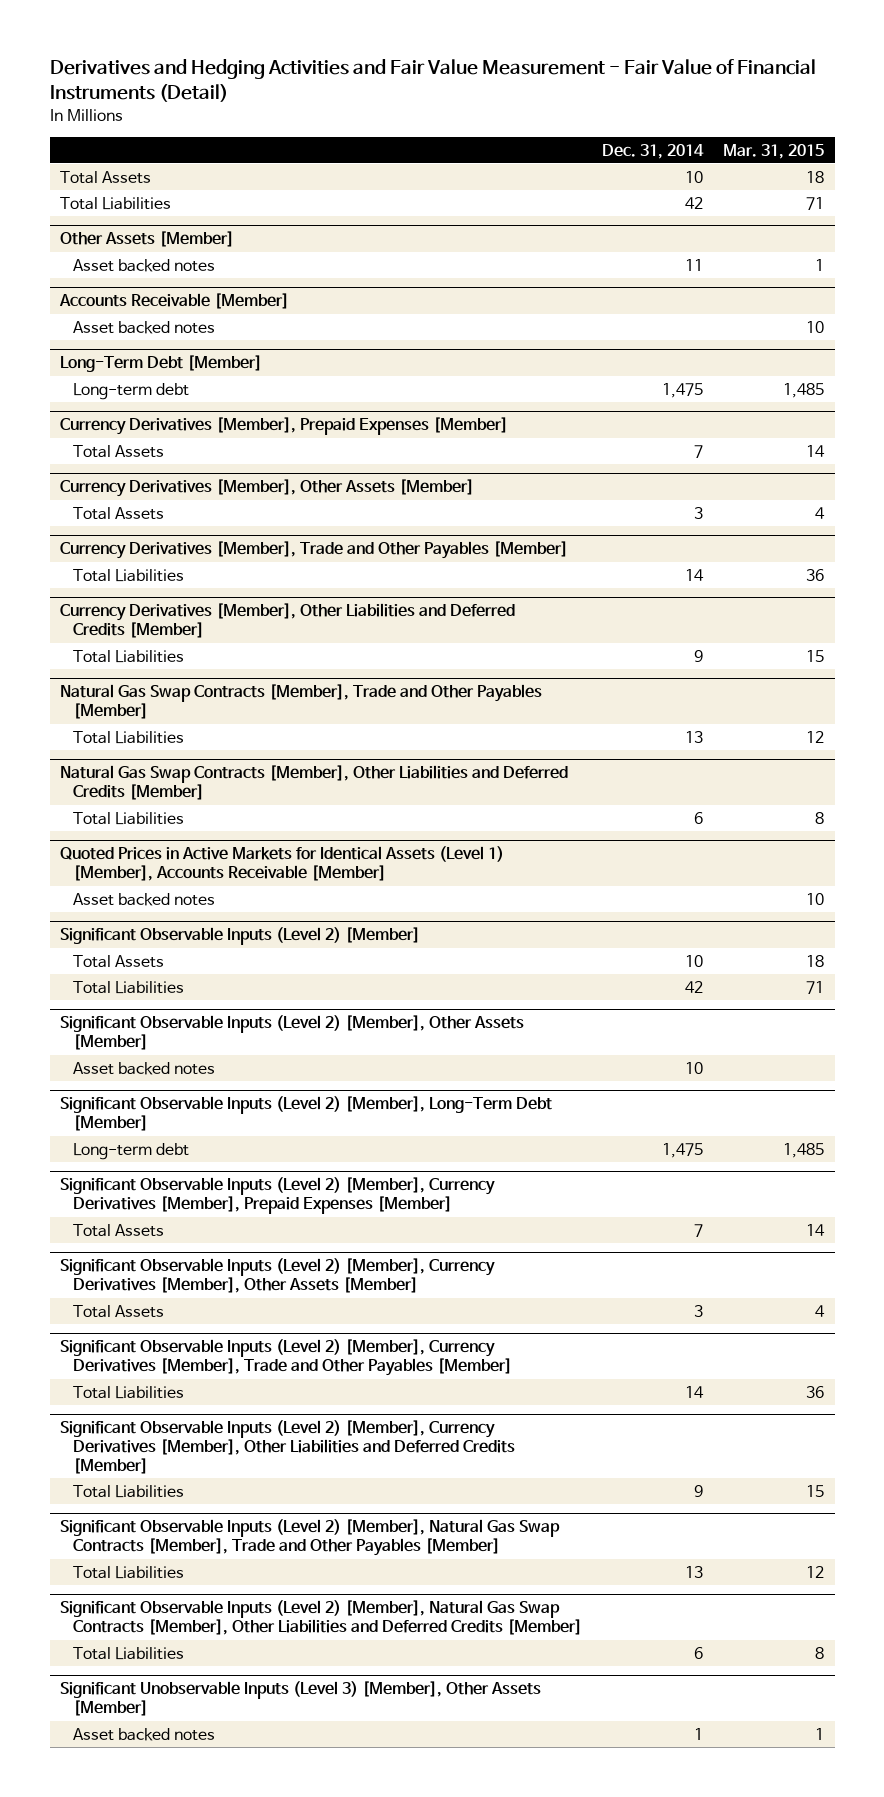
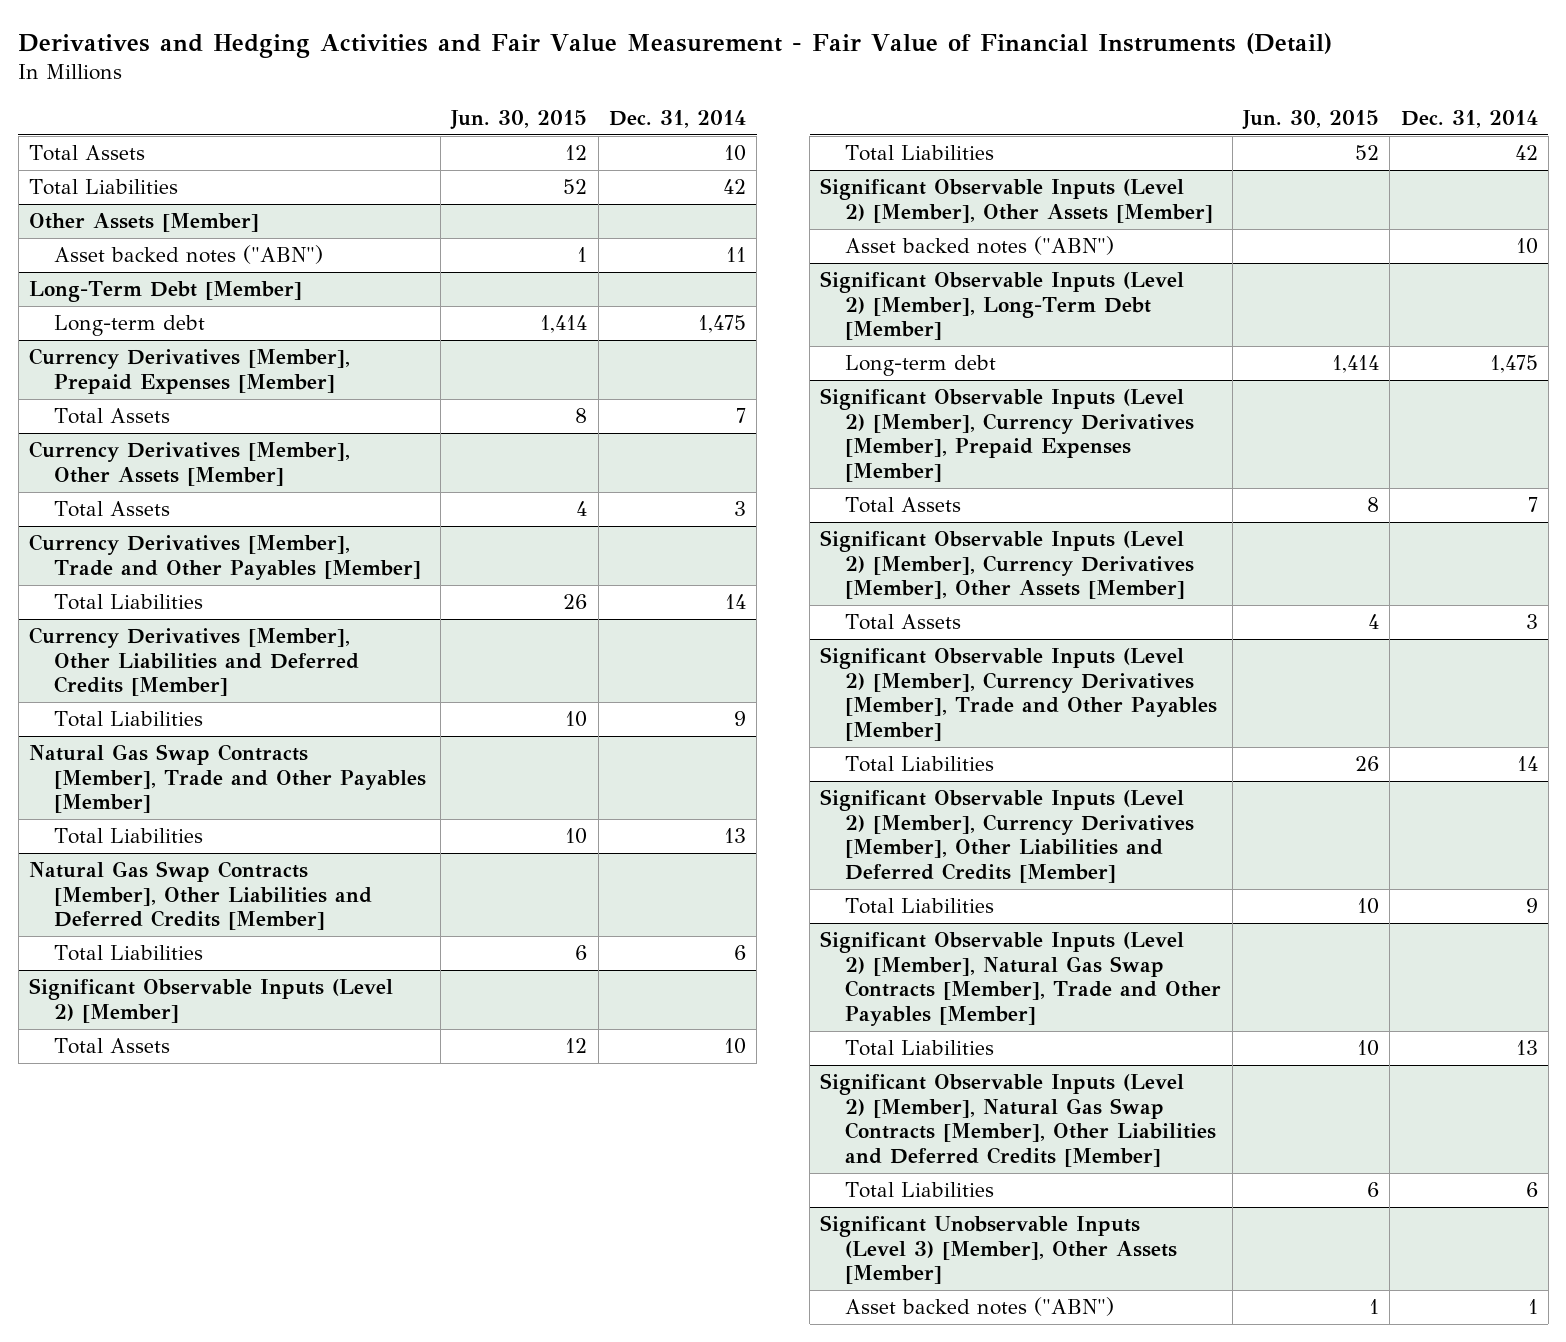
[723,143,825,159] Mar. 31, 2015 -> none
none -> [450,110,588,131] Jun. 30, 2015
[58,293,289,310] Accounts Receivable [Member] -> none
[72,320,215,334] Asset backed notes -> none
[72,258,215,272] Asset backed notes -> [53,245,323,265] Asset backed notes ("ABN")
[59,846,504,882] Quoted Prices in Active Markets for Identical Assets (Level 1) [Member], Accounts Receivable [Member] -> none
[72,892,215,906] Asset backed notes -> none
[72,1061,215,1075] Asset backed notes -> [845,236,1115,256] Asset backed notes ("ABN")
[72,1727,215,1741] Asset backed notes -> [845,1297,1115,1317] Asset backed notes ("ABN")

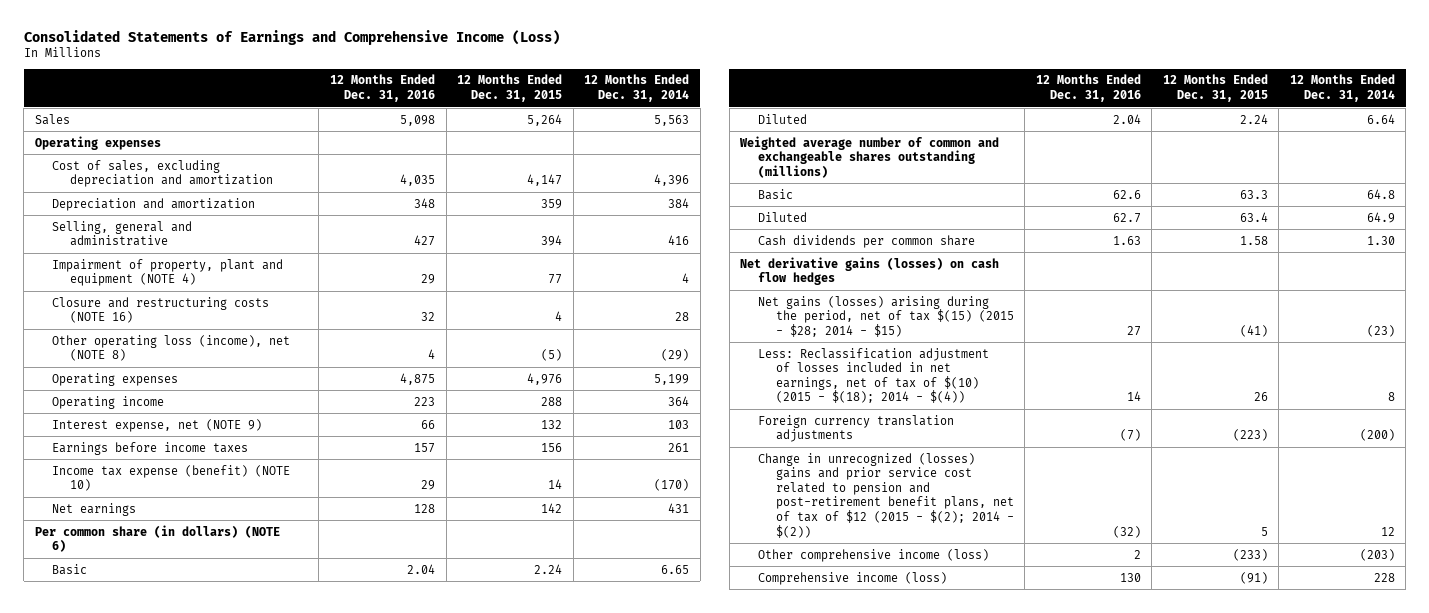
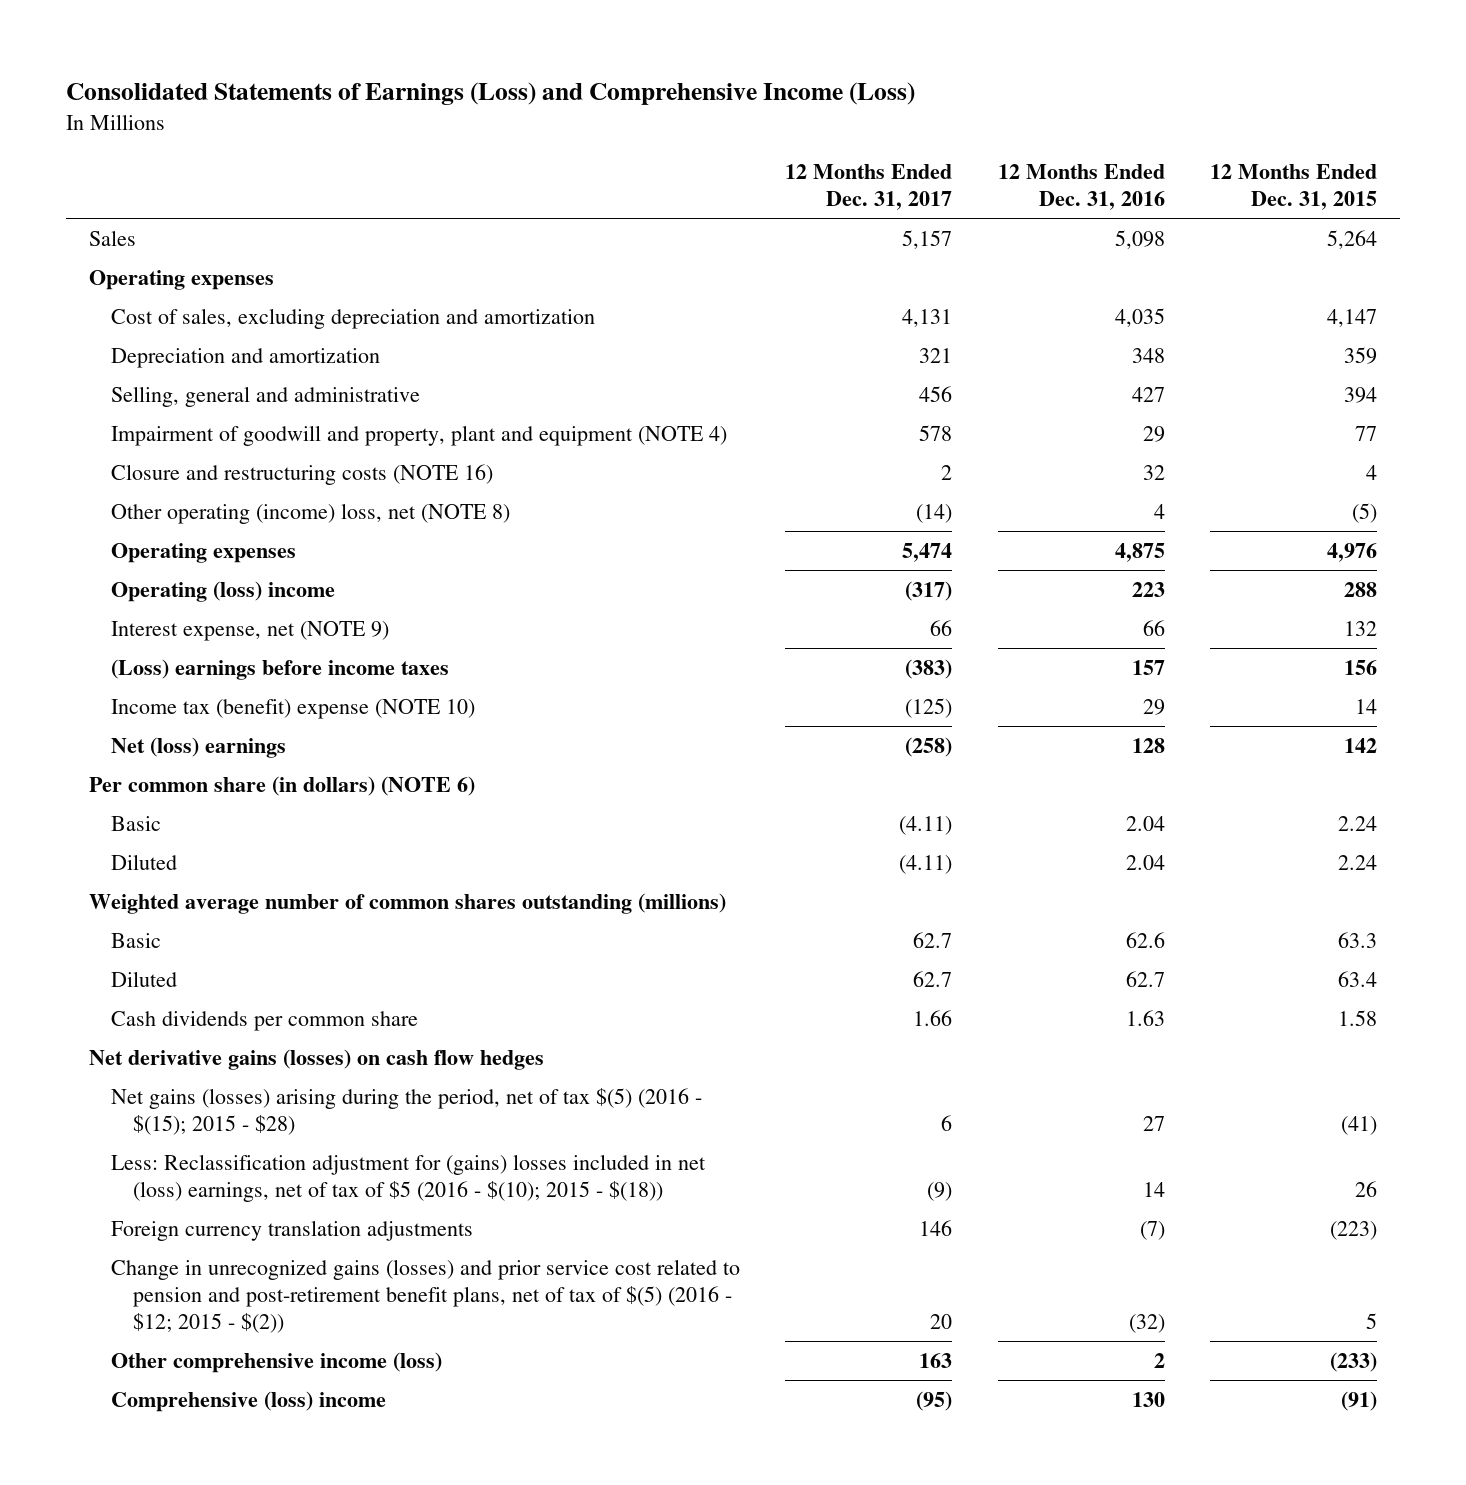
[23,29,560,45] Consolidated Statements of Earnings and Comprehensive Income (Loss) -> [66,82,916,106] Consolidated Statements of Earnings (Loss) and Comprehensive Income (Loss)
[584,74,690,103] 12 Months Ended Dec. 31, 2014 -> none
none -> [785,163,953,210] 12 Months Ended Dec. 31, 2017
[52,258,284,287] Impairment of property, plant and equipment (NOTE 4) -> [110,424,727,446] Impairment of goodwill and property, plant and equipment (NOTE 4)
[52,334,291,362] Other operating loss (income), net (NOTE 8) -> [110,502,510,524] Other operating (income) loss, net (NOTE 8)
[52,395,165,409] Operating income -> [110,580,335,602] Operating (loss) income
[52,441,249,455] Earnings before income taxes -> [110,658,449,680] (Loss) earnings before income taxes
[52,464,291,492] Income tax expense (benefit) (NOTE 10) -> [110,698,475,719] Income tax (benefit) expense (NOTE 10)
[52,502,137,516] Net earnings -> [110,736,286,758] Net (loss) earnings
[739,135,1000,178] Weighted average number of common and exchangeable shares outstanding (millions) -> [88,892,726,914] Weighted average number of common shares outstanding (millions)
[757,295,1014,337] Net gains (losses) arising during the period, net of tax $(15) (2015 - $28; 2014 - $15) -> [110,1087,702,1135] Net gains (losses) arising during the period, net of tax $(5) (2016 - $(15); 2015 - $28)
[757,347,989,404] Less: Reclassification adjustment of losses included in net earnings, net of tax of $(10) (2015 - $(18); 2014 - $(4)) -> [110,1153,706,1202] Less: Reclassification adjustment for (gains) losses included in net (loss) earnings, net of tax of $5 (2016 - $(10); 2015 - $(18))
[757,452,1014,538] Change in unrecognized (losses) gains and prior service cost related to pension and post-retirement benefit plans, net of tax of $12 (2015 - $(2); 2014 - $(2)) -> [110,1258,740,1333] Change in unrecognized gains (losses) and prior service cost related to pension and post-retirement benefit plans, net of tax of $(5) (2016 - $12; 2015 - $(2))
[757,571,947,585] Comprehensive income (loss) -> [110,1390,386,1412] Comprehensive (loss) income

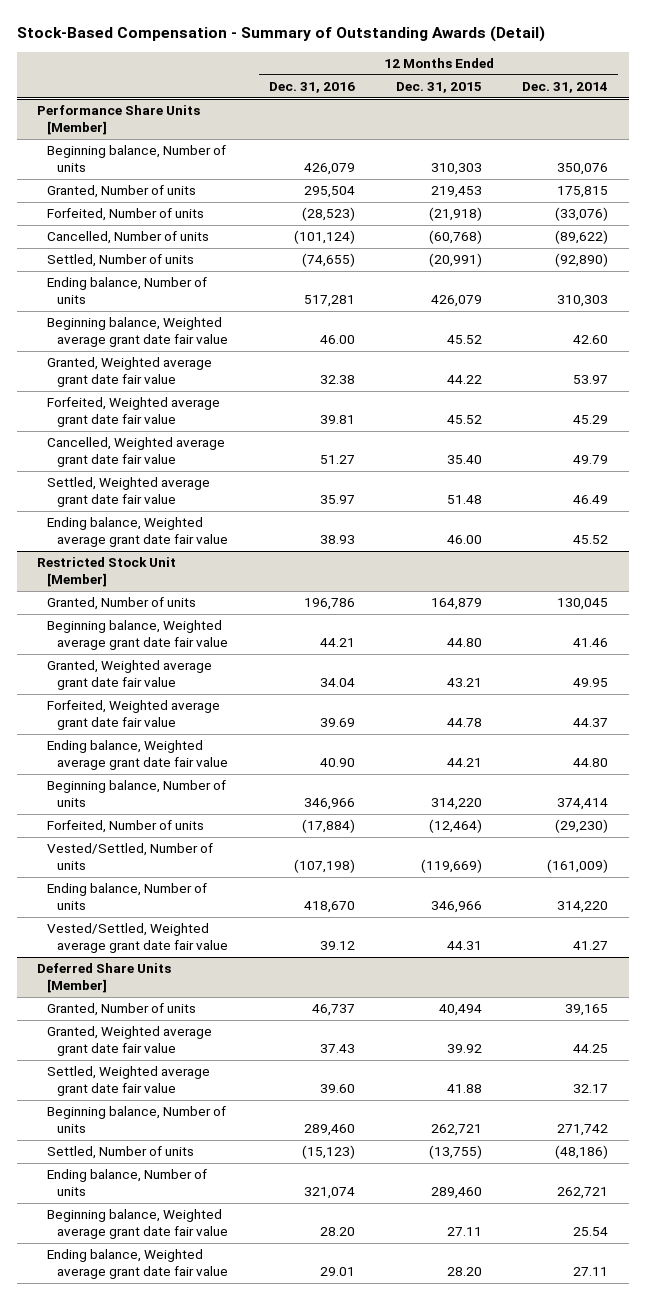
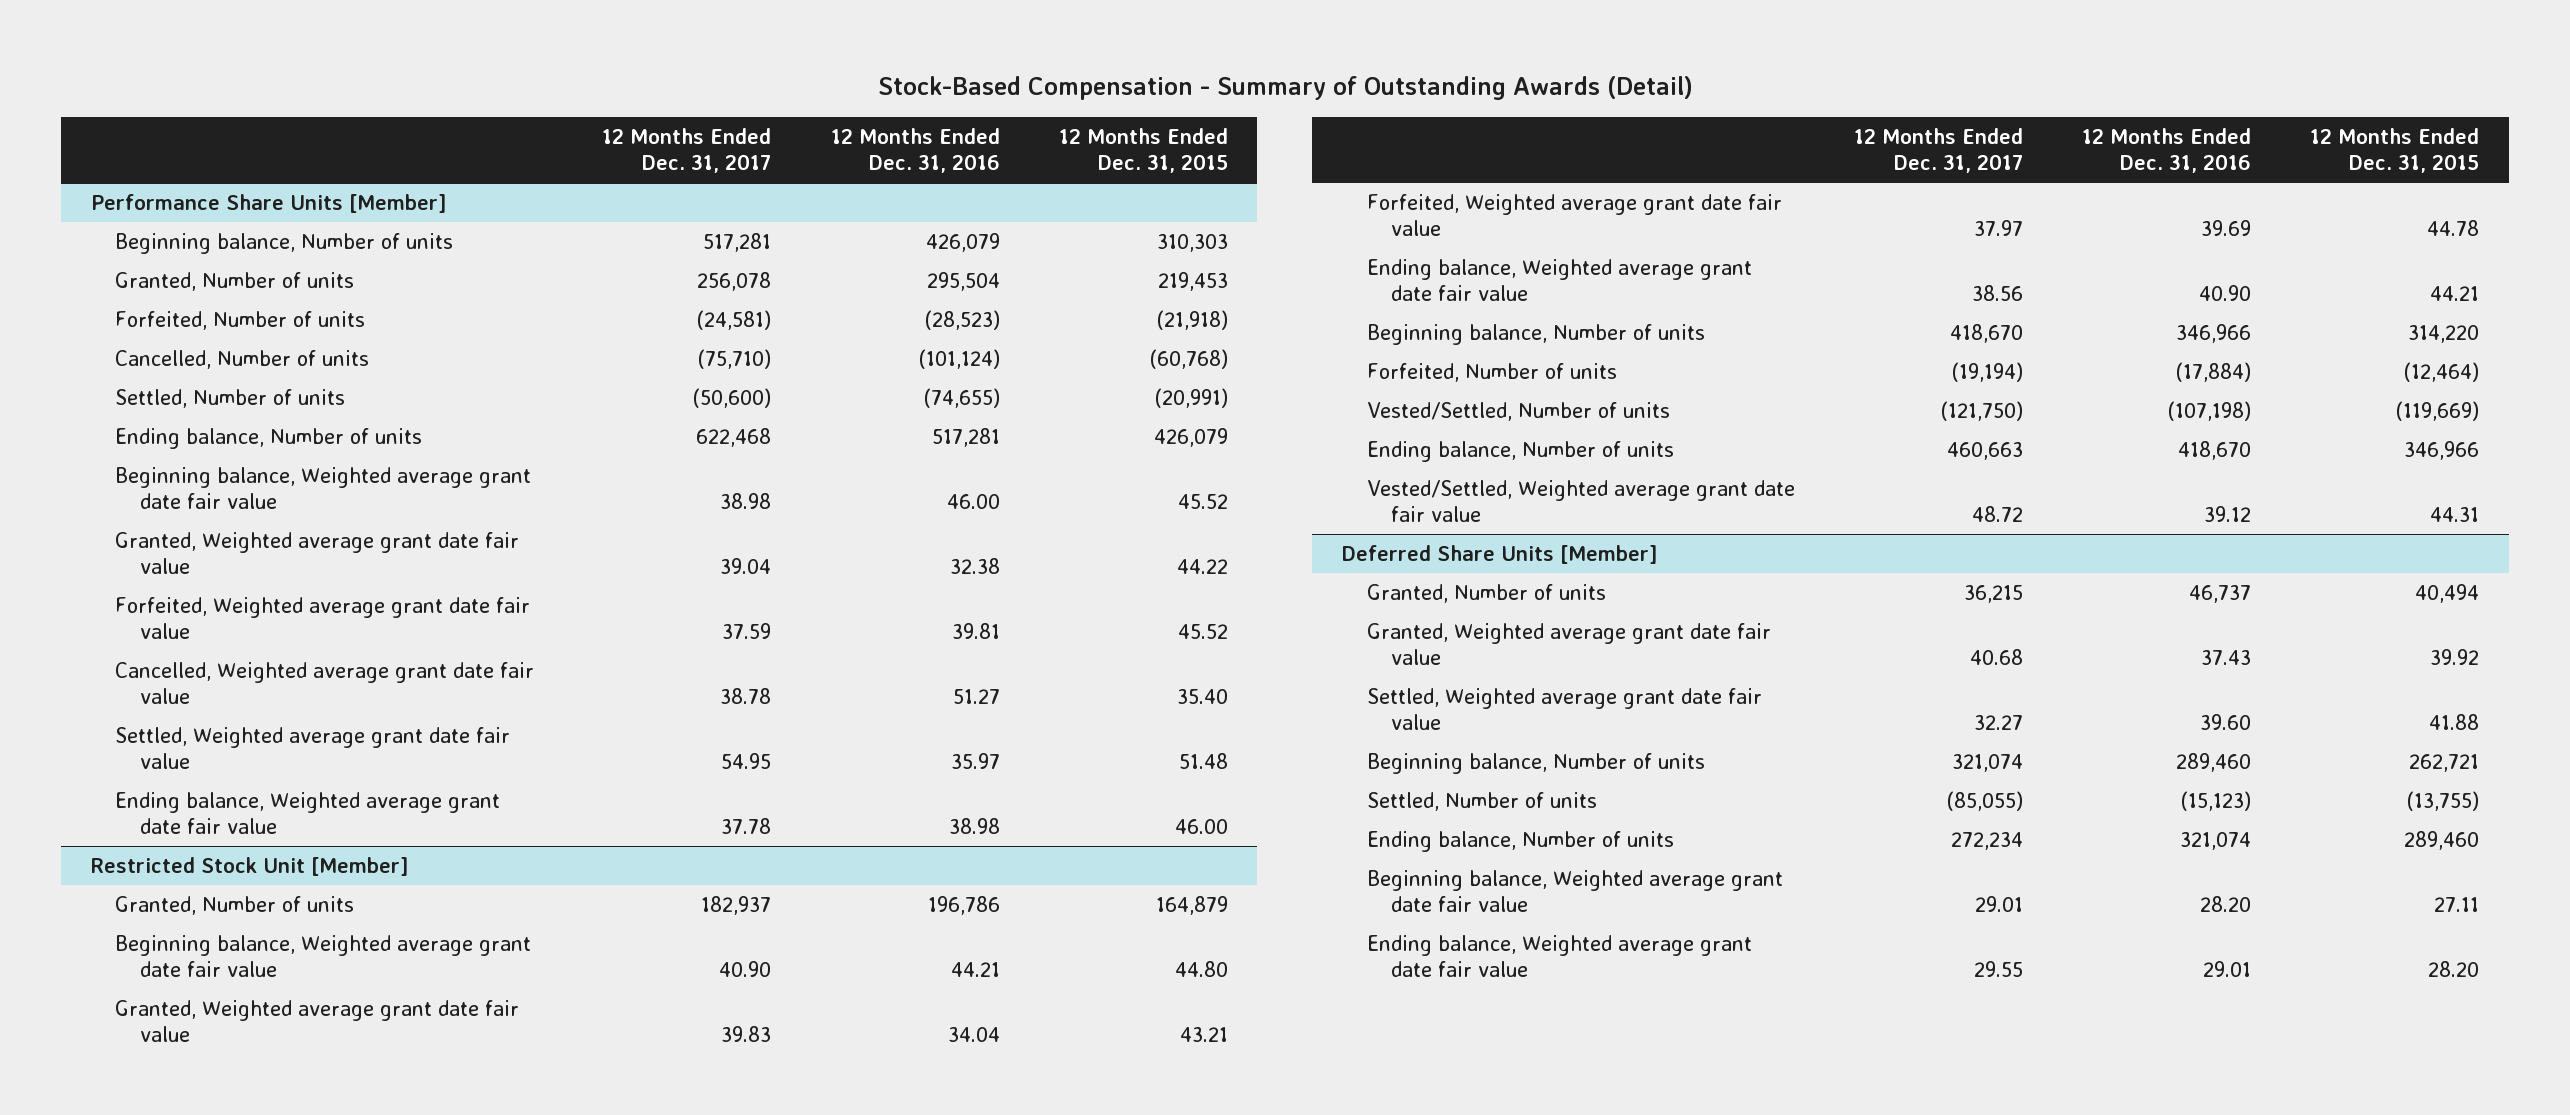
[522,82,609,94] Dec. 31, 2014 -> none
none -> [602,128,772,174] 12 Months Ended Dec. 31, 2017
[319,535,355,545] 38.93 -> [948,817,1000,834] 38.98

